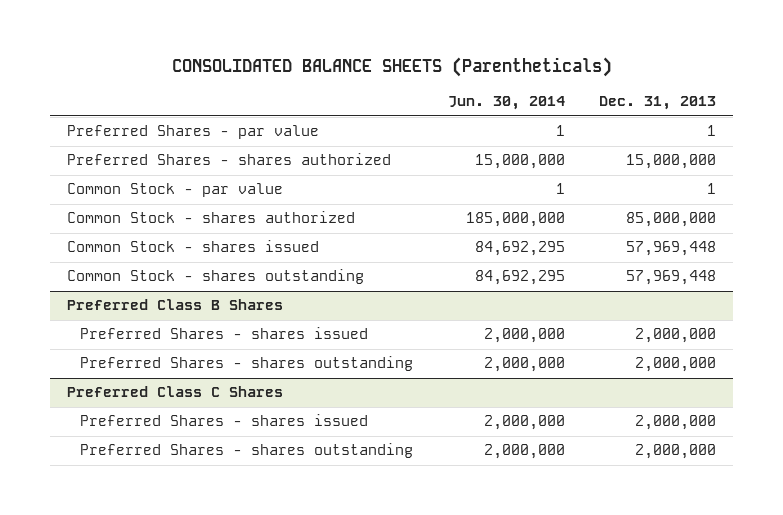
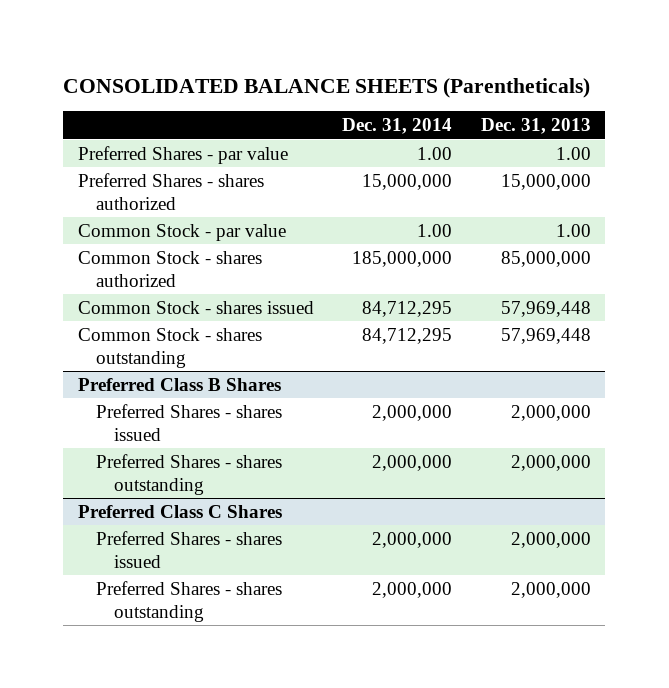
[447,96,565,111] Jun. 30, 2014 -> none
none -> [342,118,453,135] Dec. 31, 2014
[707,125,717,137] 1 -> [556,146,592,160] 1.00
[707,183,717,195] 1 -> [556,223,592,237] 1.00

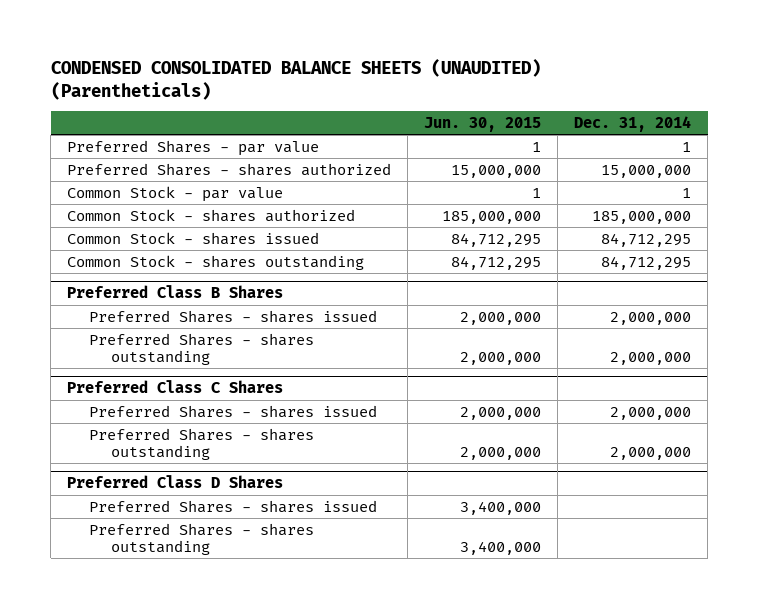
[63,77,591,98] CONSOLIDATED BALANCE SHEETS (Parentheticals) -> [50,58,541,100] CONDENSED CONSOLIDATED BALANCE SHEETS (UNAUDITED) (Parentheticals)
[481,118,592,135] Dec. 31, 2013 -> none
none -> [424,116,542,132] Jun. 30, 2015
[417,146,453,160] 1.00 -> [682,141,692,152] 1
[417,223,453,237] 1.00 -> [682,187,692,198] 1
none -> [67,475,284,489] Preferred Class D Shares
none -> [88,499,377,513] Preferred Shares - shares issued
none -> [88,522,314,556] Preferred Shares - shares outstanding

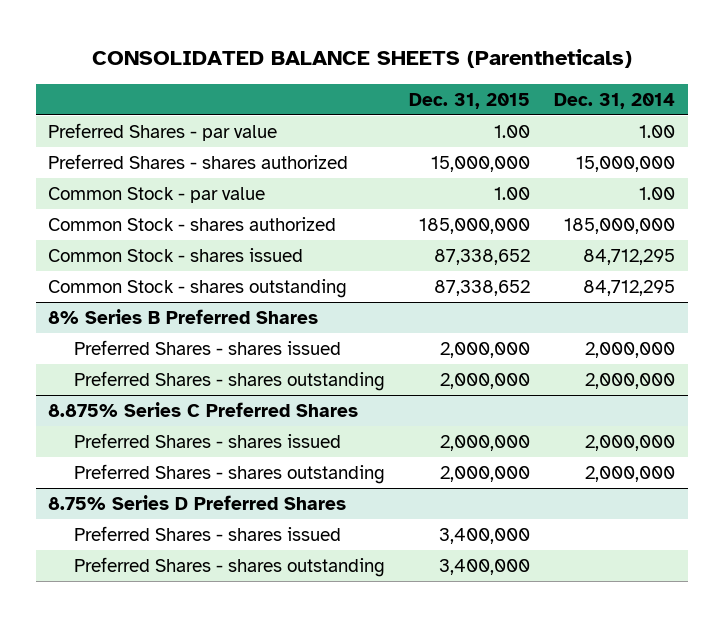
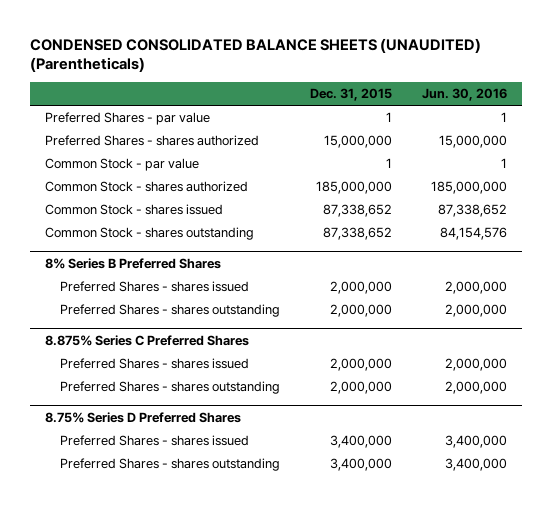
[91,49,632,69] CONSOLIDATED BALANCE SHEETS (Parentheticals) -> [29,37,481,73] CONDENSED CONSOLIDATED BALANCE SHEETS (UNAUDITED) (Parentheticals)
[554,92,676,109] Dec. 31, 2014 -> none
none -> [422,88,508,102] Jun. 30, 2016
[493,124,530,138] 1.00 -> [386,112,393,123] 1
[493,186,530,200] 1.00 -> [386,158,393,169] 1

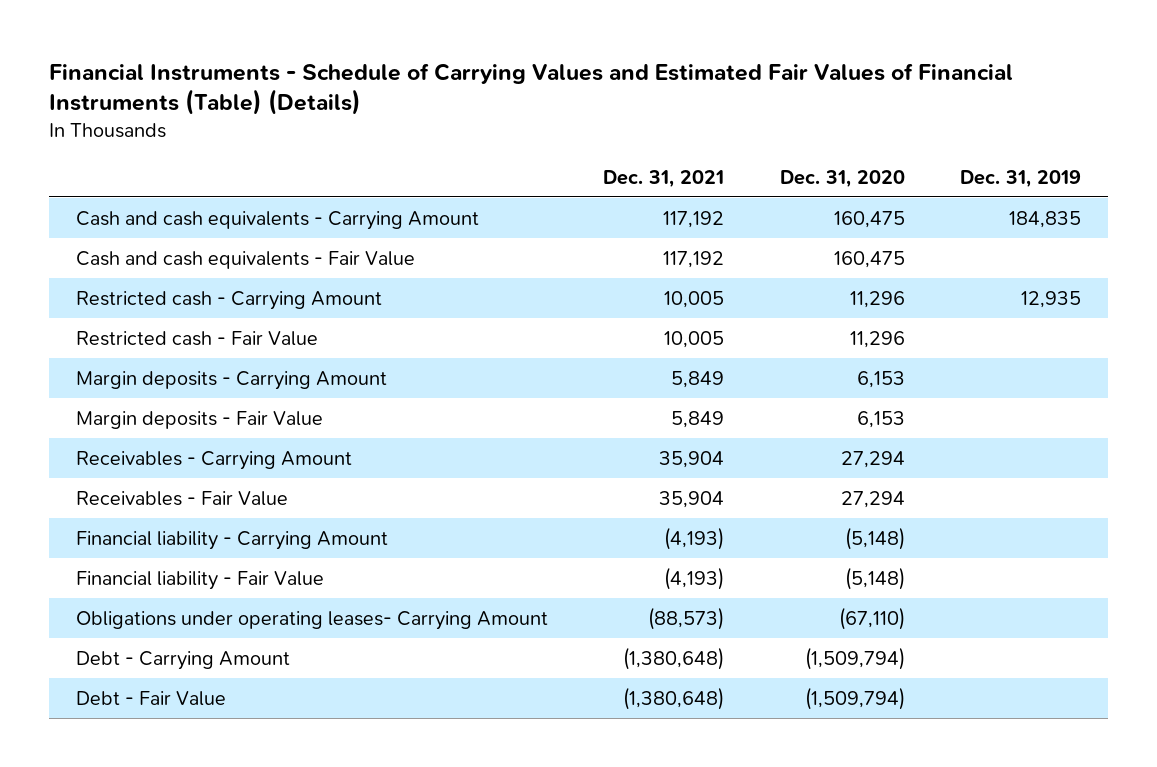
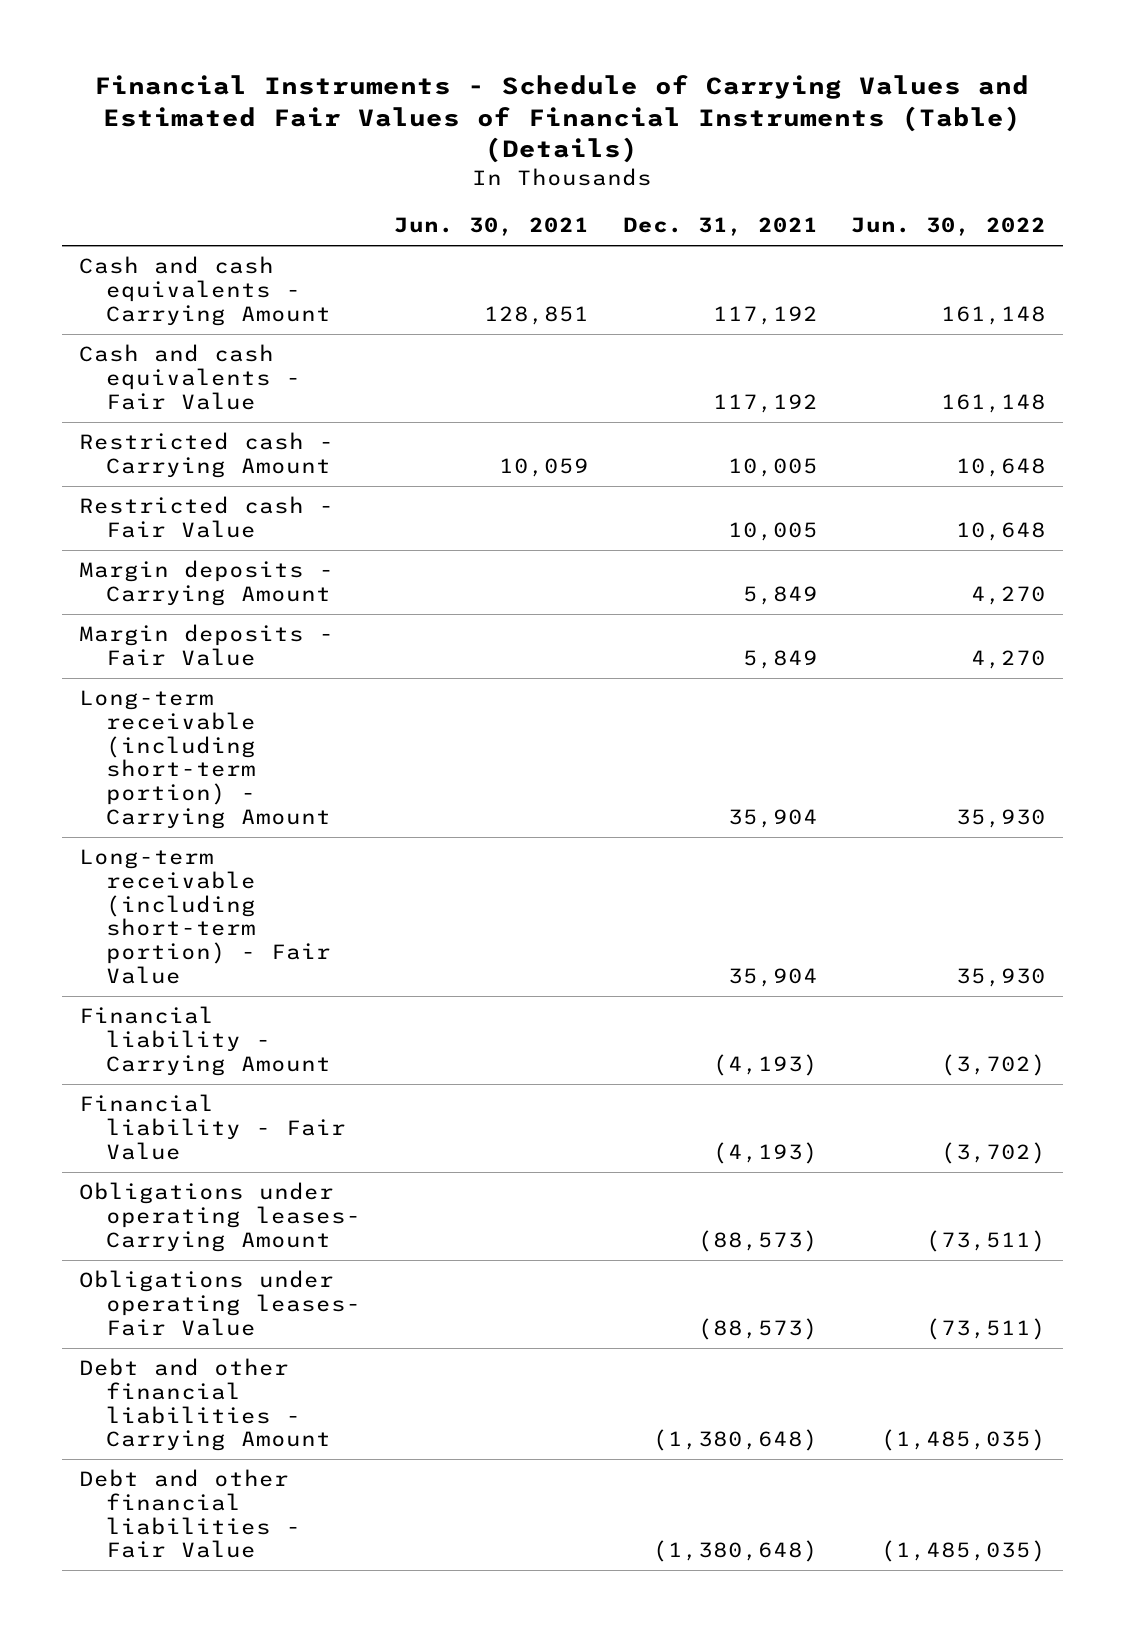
[779,169,905,188] Dec. 31, 2020 -> none
[959,169,1081,188] Dec. 31, 2019 -> none
none -> [394,217,590,237] Jun. 30, 2021
none -> [851,217,1047,237] Jun. 30, 2022
[76,450,353,470] Receivables - Carrying Amount -> [78,690,331,830] Long-term receivable (including short-term portion) - Carrying Amount
[76,490,289,506] Receivables - Fair Value -> [78,849,331,985] Long-term receivable (including short-term portion) - Fair Value
none -> [78,1270,361,1336] Obligations under operating leases- Fair Value
[76,650,291,670] Debt - Carrying Amount -> [78,1358,331,1452] Debt and other financial liabilities - Carrying Amount
[76,690,227,706] Debt - Fair Value -> [78,1469,301,1559] Debt and other financial liabilities - Fair Value

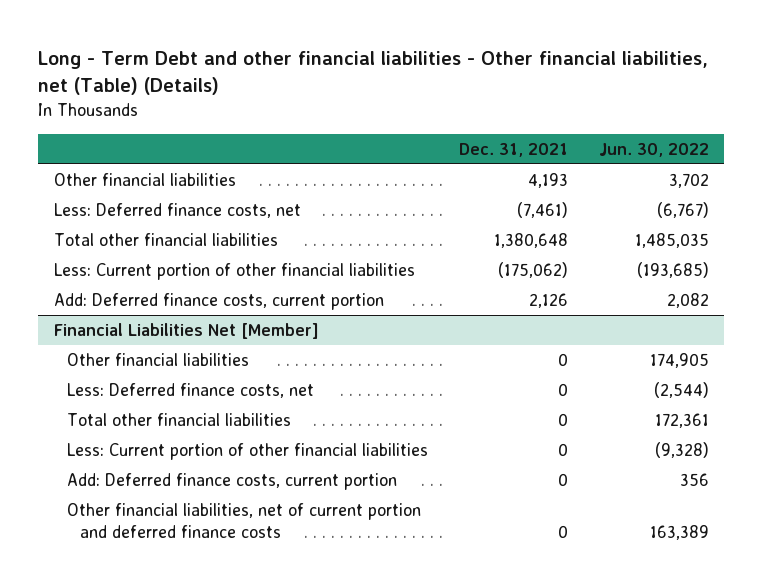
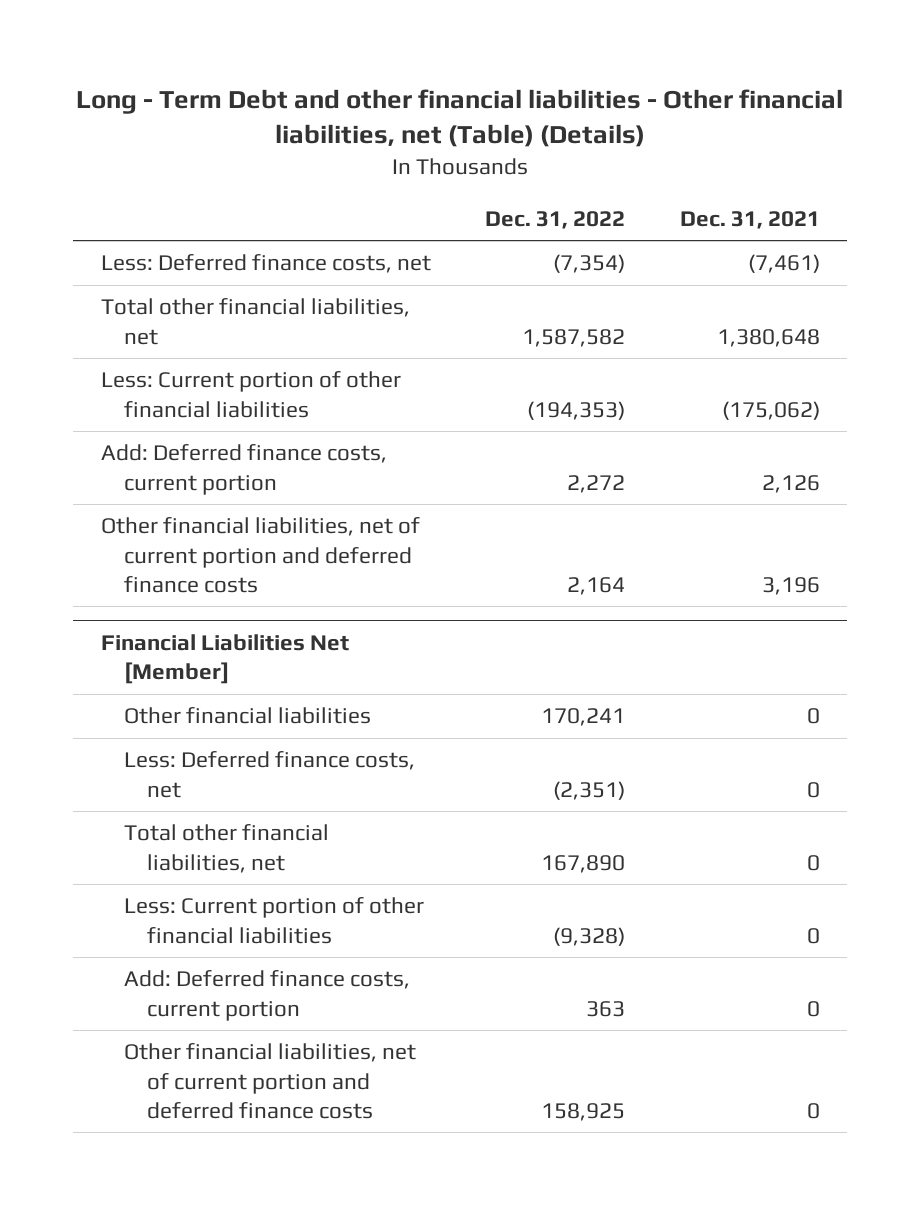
[598,142,709,157] Jun. 30, 2022 -> none
none -> [485,210,626,229] Dec. 31, 2022
[53,173,236,187] Other financial liabilities -> none
[53,233,278,247] Total other financial liabilities -> [100,298,410,345] Total other financial liabilities, net
none -> [100,517,420,593] Other financial liabilities, net of current portion and deferred finance costs
[66,413,291,427] Total other financial liabilities -> [123,824,329,873] Total other financial liabilities, net

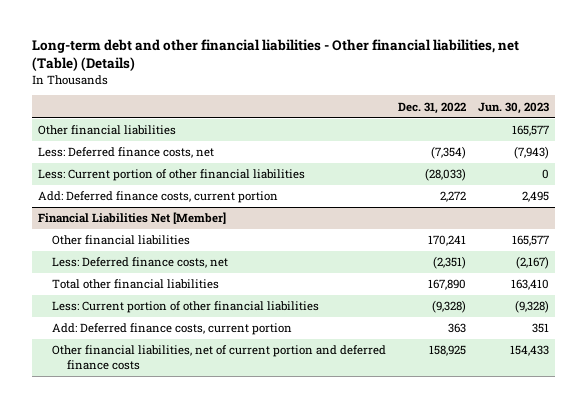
[76,89,844,148] Long - Term Debt and other financial liabilities - Other financial liabilities, net (Table) (Details) -> [32,39,520,72] Long-term debt and other financial liabilities - Other financial liabilities, net (Table) (Details)
[680,210,821,229] Dec. 31, 2021 -> none
none -> [478,101,550,114] Jun. 30, 2023
none -> [38,125,177,136] Other financial liabilities
[100,298,410,345] Total other financial liabilities, net -> none
[527,400,626,420] (194,353) -> [425,168,467,182] (28,033)
[100,517,420,593] Other financial liabilities, net of current portion and deferred finance costs -> none
[123,824,329,873] Total other financial liabilities, net -> [52,279,220,290] Total other financial liabilities

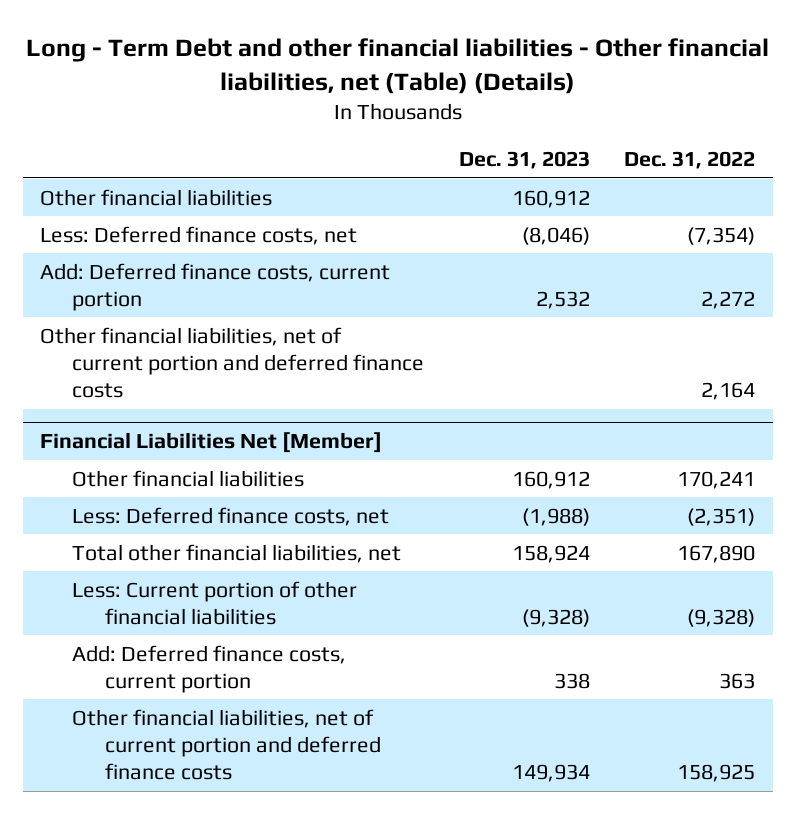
[32,39,520,72] Long-term debt and other financial liabilities - Other financial liabilities, net (Table) (Details) -> [25,38,769,94] Long - Term Debt and other financial liabilities - Other financial liabilities, net (Table) (Details)
[478,101,550,114] Jun. 30, 2023 -> none
none -> [458,151,590,170] Dec. 31, 2023
[38,169,306,182] Less: Current portion of other financial liabilities -> none
none -> [40,326,425,399] Other financial liabilities, net of current portion and deferred finance costs
[52,279,220,290] Total other financial liabilities -> [72,543,402,563] Total other financial liabilities, net

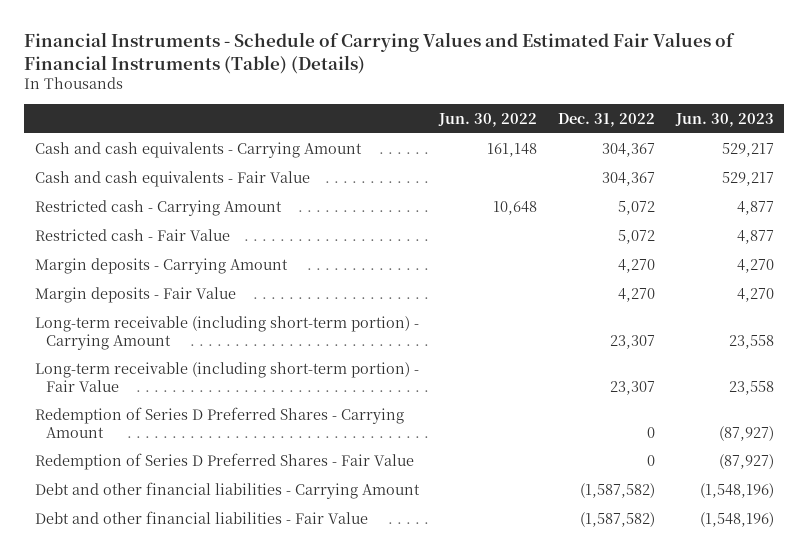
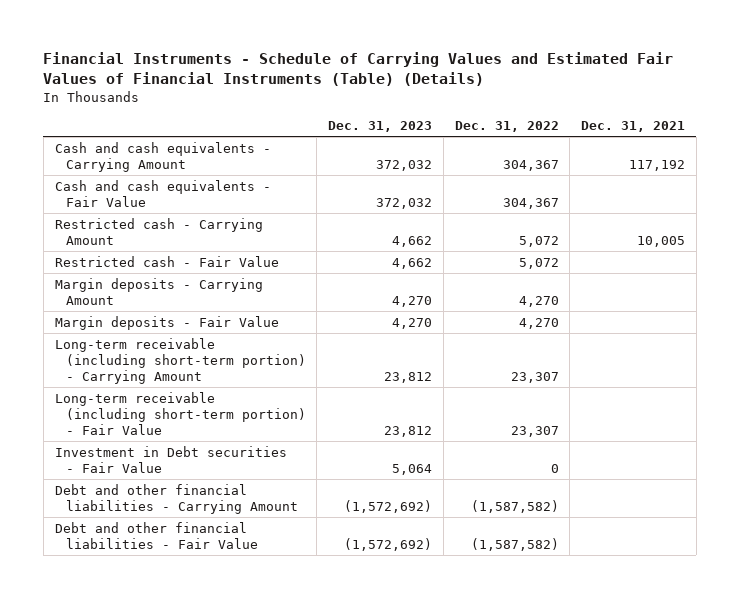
[438,112,538,127] Jun. 30, 2022 -> none
[674,112,774,127] Jun. 30, 2023 -> none
none -> [328,121,433,133] Dec. 31, 2023
none -> [580,121,685,133] Dec. 31, 2021
[34,406,404,438] Redemption of Series D Preferred Shares - Carrying Amount -> none
[34,452,414,470] Redemption of Series D Preferred Shares - Fair Value -> none
none -> [54,445,287,473] Investment in Debt securities - Fair Value

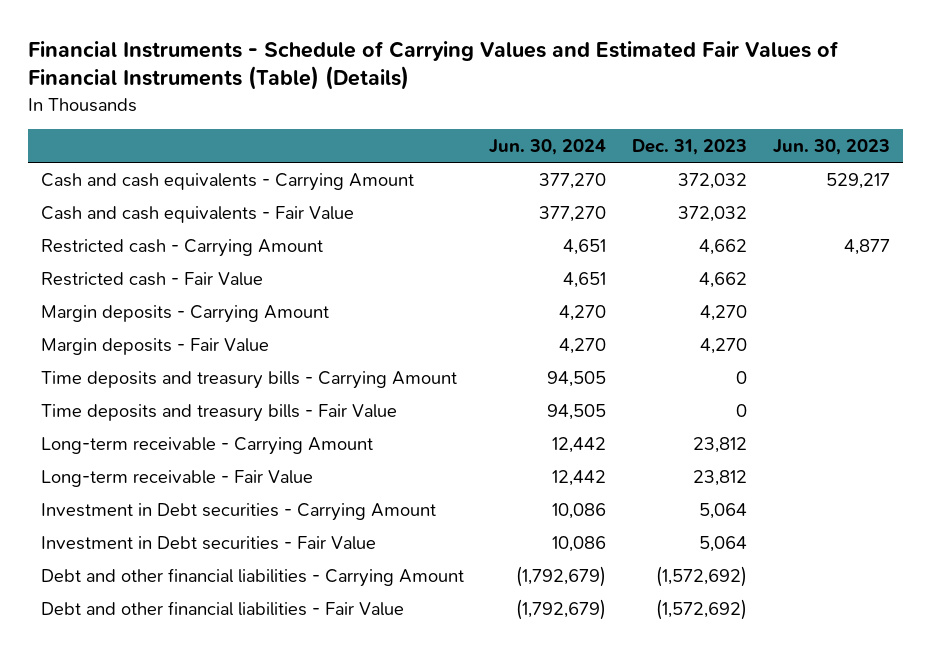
[454,121,559,133] Dec. 31, 2022 -> none
[580,121,685,133] Dec. 31, 2021 -> none
none -> [489,139,607,156] Jun. 30, 2024
none -> [773,139,891,156] Jun. 30, 2023
none -> [40,370,457,389] Time deposits and treasury bills - Carrying Amount
none -> [40,403,397,422] Time deposits and treasury bills - Fair Value
[54,337,306,384] Long-term receivable (including short-term portion) - Carrying Amount -> [40,436,373,455] Long-term receivable - Carrying Amount
[54,391,306,435] Long-term receivable (including short-term portion) - Fair Value -> [40,469,313,487] Long-term receivable - Fair Value
none -> [40,502,436,521] Investment in Debt securities - Carrying Amount

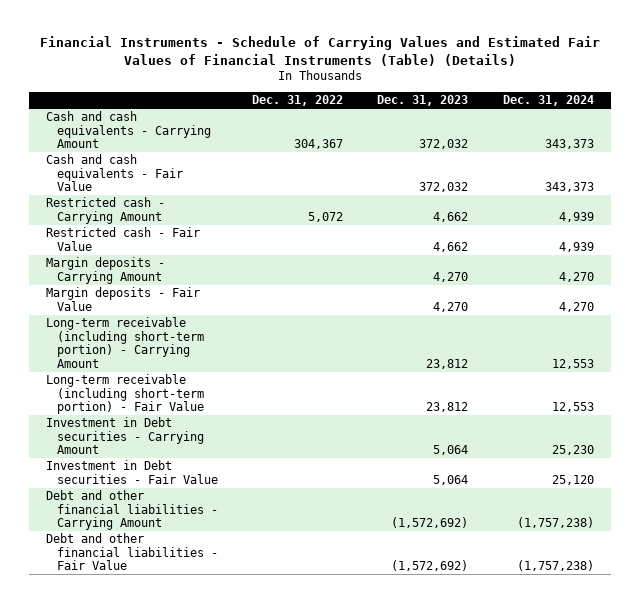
[489,139,607,156] Jun. 30, 2024 -> none
[773,139,891,156] Jun. 30, 2023 -> none
none -> [252,95,344,107] Dec. 31, 2022
none -> [502,95,594,107] Dec. 31, 2024
[40,370,457,389] Time deposits and treasury bills - Carrying Amount -> none
[40,403,397,422] Time deposits and treasury bills - Fair Value -> none
[40,436,373,455] Long-term receivable - Carrying Amount -> [46,317,205,368] Long-term receivable (including short-term portion) - Carrying Amount
[40,469,313,487] Long-term receivable - Fair Value -> [46,374,205,415] Long-term receivable (including short-term portion) - Fair Value

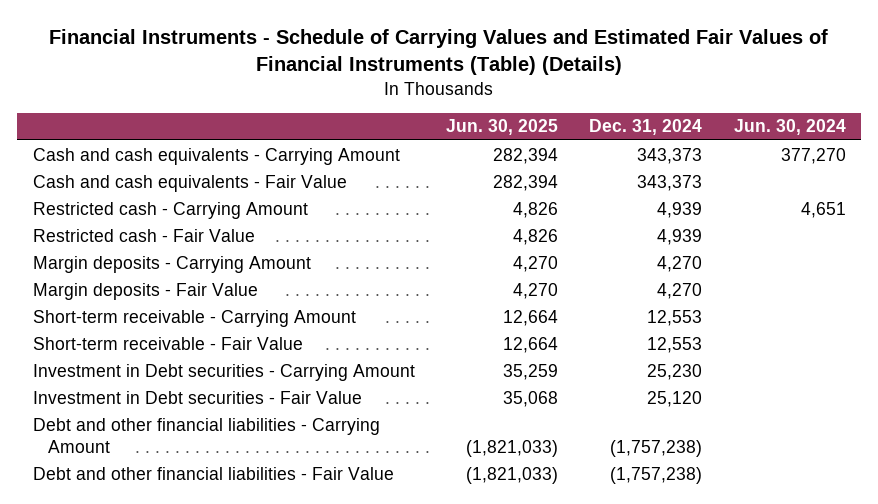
[252,95,344,107] Dec. 31, 2022 -> none
[377,95,469,107] Dec. 31, 2023 -> none
none -> [445,119,558,136] Jun. 30, 2025
none -> [733,119,846,136] Jun. 30, 2024
[46,317,205,368] Long-term receivable (including short-term portion) - Carrying Amount -> [32,309,356,327] Short-term receivable - Carrying Amount
[46,374,205,415] Long-term receivable (including short-term portion) - Fair Value -> [32,336,303,350] Short-term receivable - Fair Value

